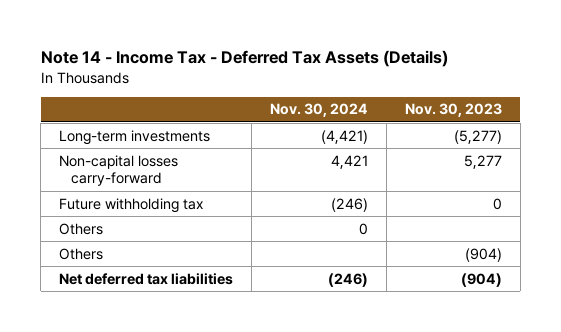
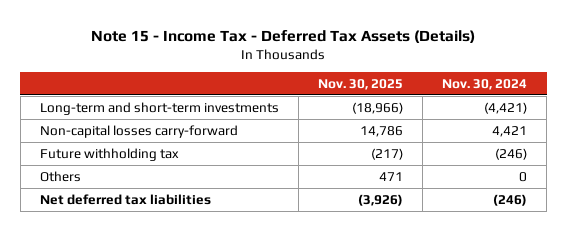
[40,50,448,68] Note 14 - Income Tax - Deferred Tax Assets (Details) -> [91,29,476,43] Note 15 - Income Tax - Deferred Tax Assets (Details)
[404,103,502,118] Nov. 30, 2023 -> none
none -> [317,78,403,90] Nov. 30, 2025
[59,129,211,145] Long-term investments -> [39,101,279,115] Long-term and short-term investments
[59,247,104,260] Others -> none

